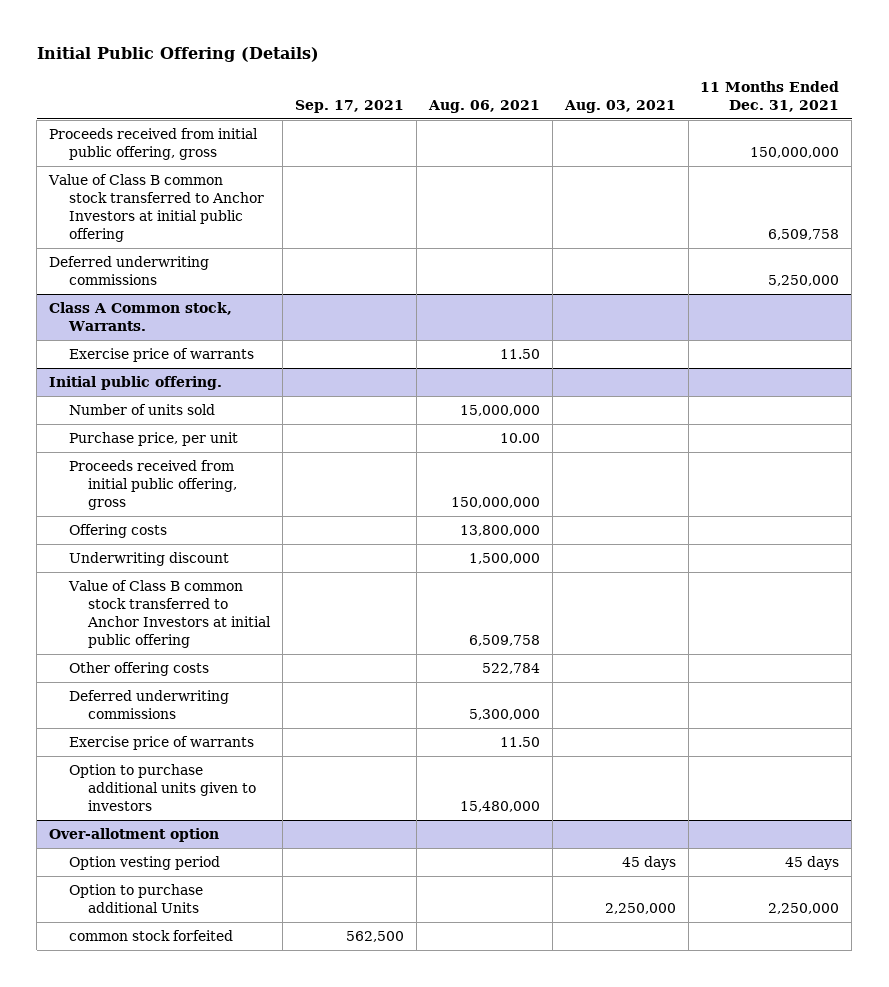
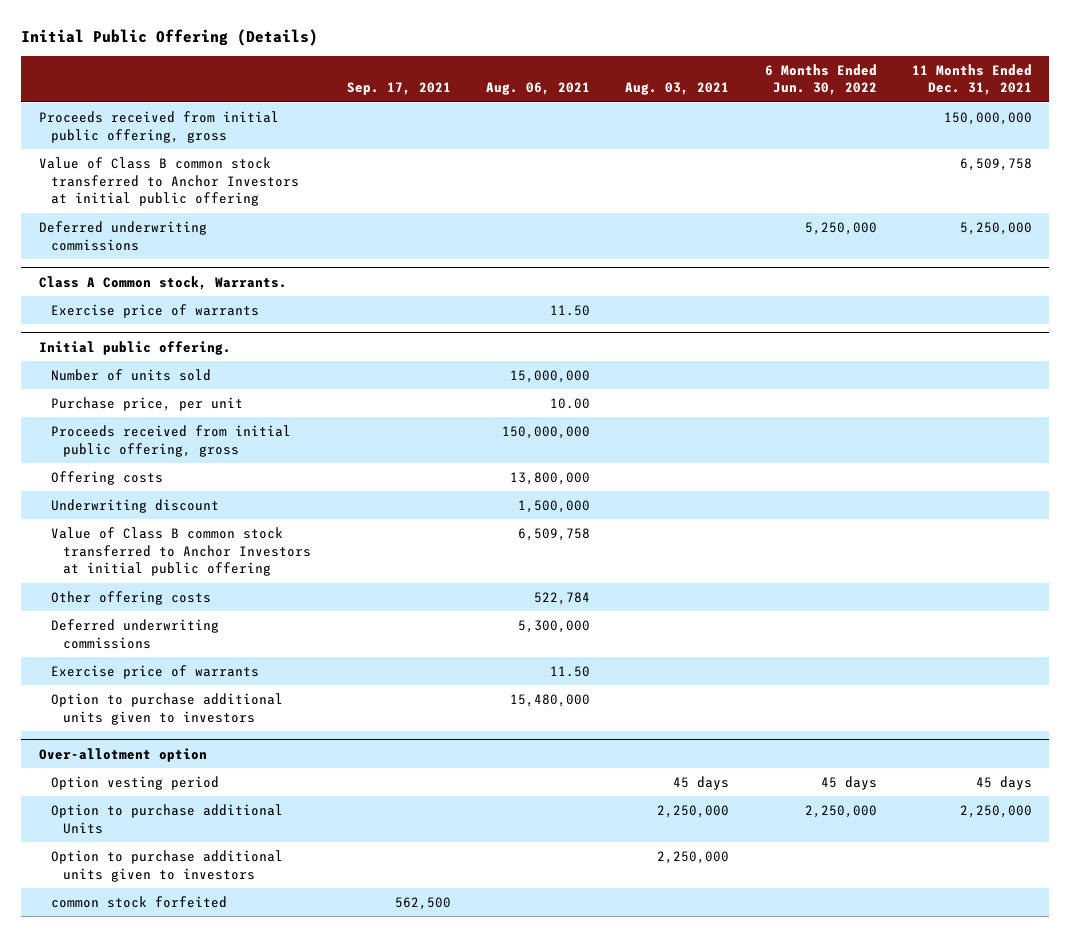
none -> [764,63,877,96] 6 Months Ended Jun. 30, 2022
none -> [50,849,283,882] Option to purchase additional units given to investors

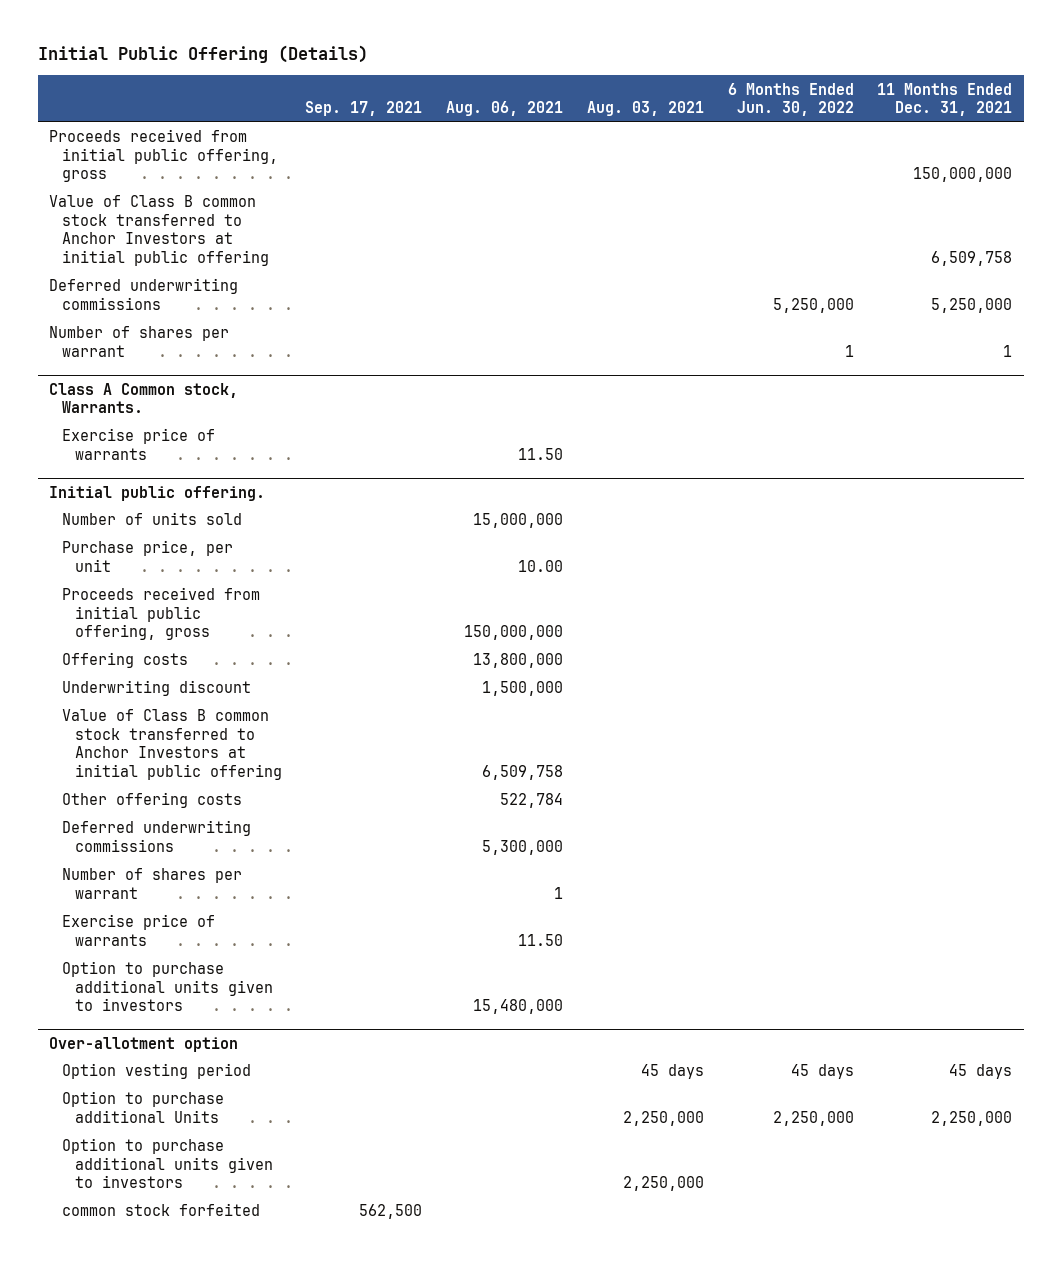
none -> [49,326,230,357] Number of shares per warrant
none -> [62,868,243,899] Number of shares per warrant

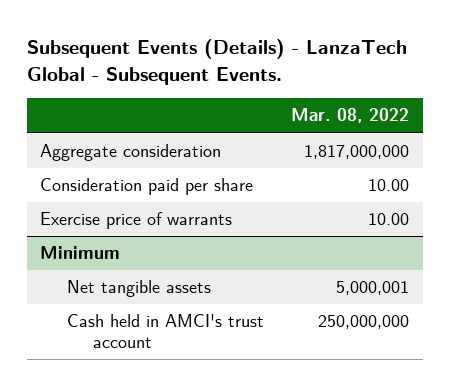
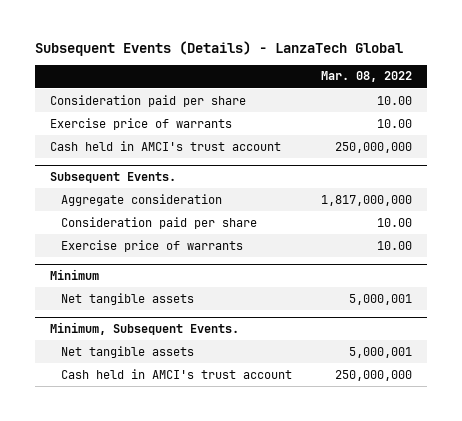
[26,38,407,85] Subsequent Events (Details) - LanzaTech Global - Subsequent Events. -> [34,41,403,57] Subsequent Events (Details) - LanzaTech Global
none -> [49,94,246,107] Consideration paid per share
none -> [49,117,232,130] Exercise price of warrants
none -> [49,140,281,151] Cash held in AMCI's trust account
none -> [49,172,176,184] Subsequent Events.
none -> [49,322,239,336] Minimum, Subsequent Events.
none -> [60,345,194,358] Net tangible assets

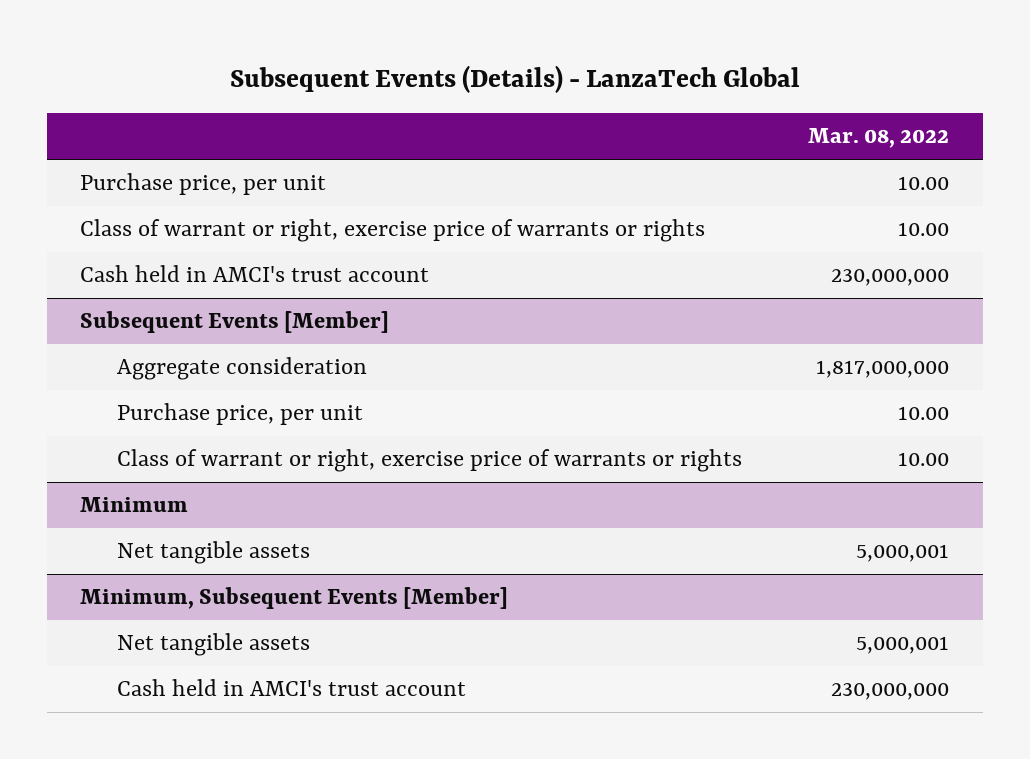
[49,94,246,107] Consideration paid per share -> [80,173,327,196] Purchase price, per unit
[49,117,232,130] Exercise price of warrants -> [80,219,706,243] Class of warrant or right, exercise price of warrants or rights
[335,141,413,153] 250,000,000 -> [831,269,950,287] 230,000,000
[49,172,176,184] Subsequent Events. -> [80,311,390,334] Subsequent Events [Member]
[60,216,257,229] Consideration paid per share -> [117,403,364,426] Purchase price, per unit
[60,239,243,252] Exercise price of warrants -> [117,449,743,473] Class of warrant or right, exercise price of warrants or rights
[49,322,239,336] Minimum, Subsequent Events. -> [80,587,509,610] Minimum, Subsequent Events [Member]
[335,369,413,381] 250,000,000 -> [831,683,950,701] 230,000,000

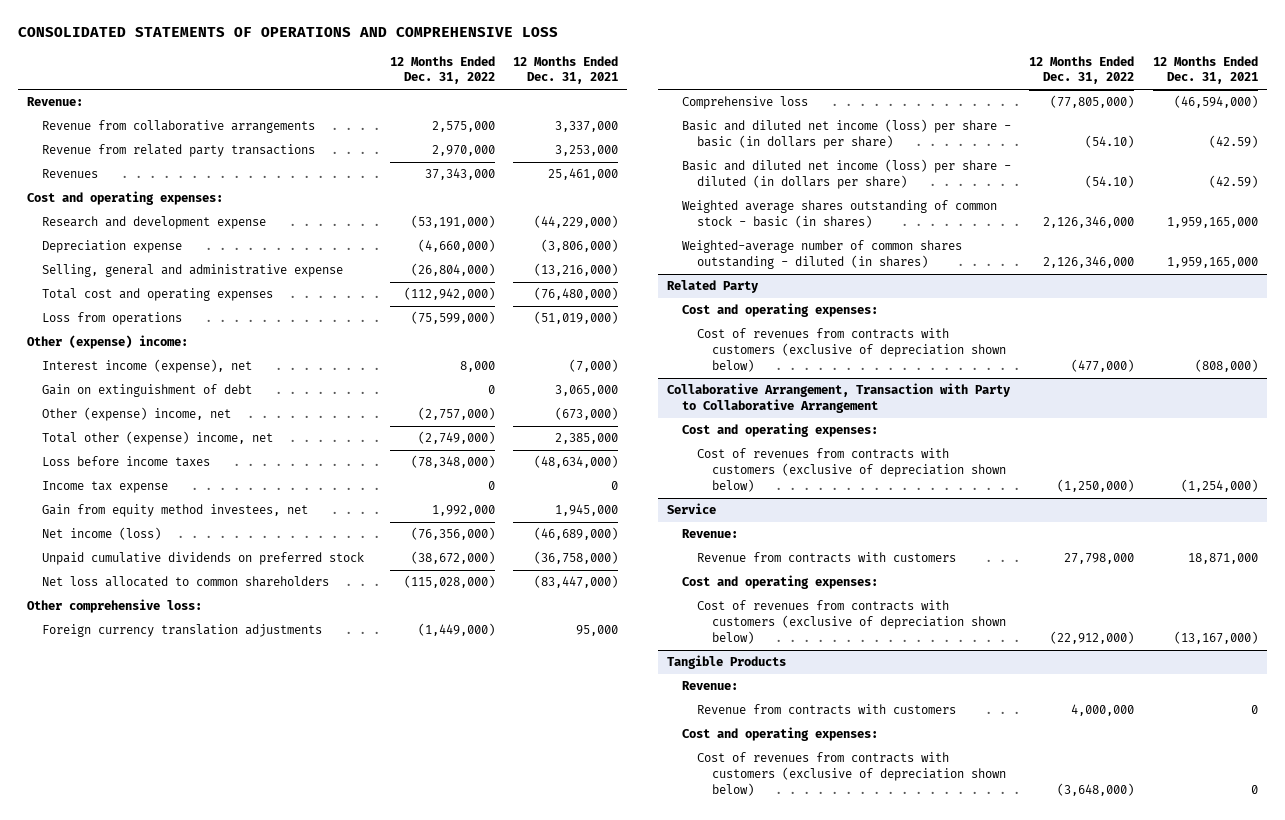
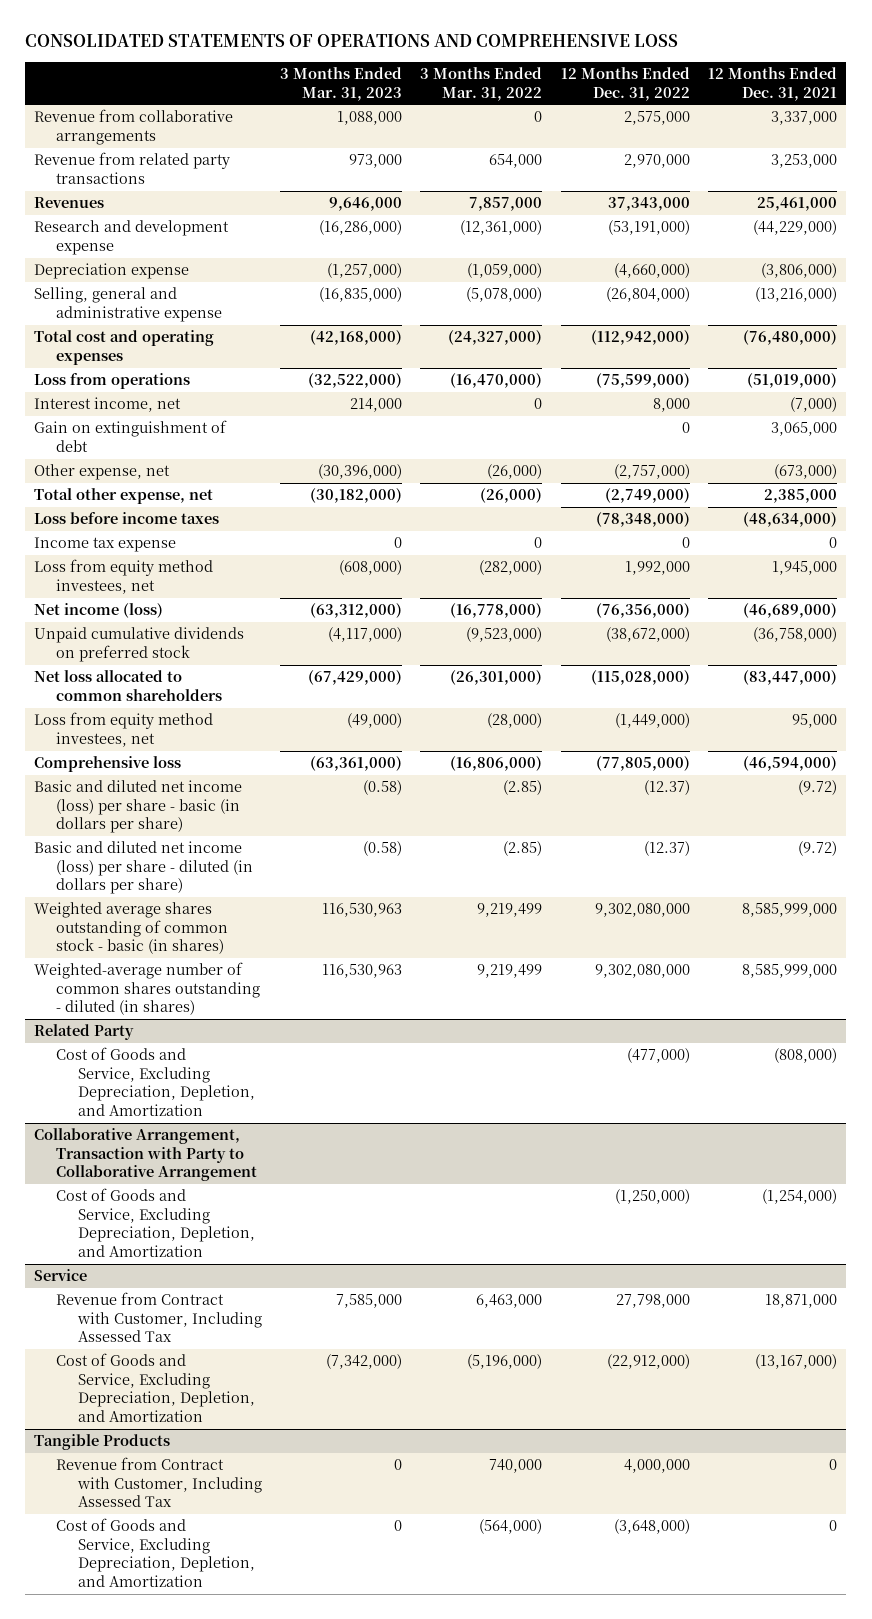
none -> [279,67,402,101] 3 Months Ended Mar. 31, 2023
none -> [420,67,543,101] 3 Months Ended Mar. 31, 2022
[27,97,84,107] Revenue: -> none
[27,191,224,206] Cost and operating expenses: -> none
[27,335,189,350] Other (expense) income: -> none
[42,359,253,374] Interest income (expense), net -> [34,397,182,413] Interest income, net
[42,407,232,422] Other (expense) income, net -> [34,464,171,481] Other expense, net
[42,431,274,446] Total other (expense) income, net -> [34,488,214,505] Total other expense, net
[42,504,309,518] Gain from equity method investees, net -> [34,559,214,594] Loss from equity method investees, net
[27,599,203,614] Other comprehensive loss: -> none
[42,624,323,638] Foreign currency translation adjustments -> [34,712,214,747] Loss from equity method investees, net
[1085,135,1135,149] (54.10) -> [643,780,690,796] (12.37)
[1208,135,1258,149] (42.59) -> [798,780,838,796] (9.72)
[1085,175,1135,189] (54.10) -> [643,841,690,857] (12.37)
[1208,175,1258,189] (42.59) -> [798,841,838,857] (9.72)
[1043,216,1135,229] 2,126,346,000 -> [594,903,690,918] 9,302,080,000
[1166,217,1258,229] 1,959,165,000 -> [742,903,838,918] 8,585,999,000
[1043,256,1135,269] 2,126,346,000 -> [594,964,690,979] 9,302,080,000
[1166,257,1258,269] 1,959,165,000 -> [742,964,838,979] 8,585,999,000
[681,303,878,318] Cost and operating expenses: -> none
[696,328,1006,372] Cost of revenues from contracts with customers (exclusive of depreciation shown below) -> [55,1047,255,1116] Cost of Goods and Service, Excluding Depreciation, Depletion, and Amortization
[681,423,878,438] Cost and operating expenses: -> none
[696,448,1006,492] Cost of revenues from contracts with customers (exclusive of depreciation shown below) -> [55,1188,255,1257] Cost of Goods and Service, Excluding Depreciation, Depletion, and Amortization
[681,529,738,539] Revenue: -> none
[681,575,878,590] Cost and operating expenses: -> none
[696,552,956,564] Revenue from contracts with customers -> [55,1292,262,1343] Revenue from Contract with Customer, Including Assessed Tax
[696,600,1006,644] Cost of revenues from contracts with customers (exclusive of depreciation shown below) -> [55,1353,255,1422] Cost of Goods and Service, Excluding Depreciation, Depletion, and Amortization
[681,681,738,691] Revenue: -> none
[681,727,878,742] Cost and operating expenses: -> none
[696,704,956,716] Revenue from contracts with customers -> [55,1457,262,1508] Revenue from Contract with Customer, Including Assessed Tax
[696,752,1006,796] Cost of revenues from contracts with customers (exclusive of depreciation shown below) -> [55,1518,255,1587] Cost of Goods and Service, Excluding Depreciation, Depletion, and Amortization

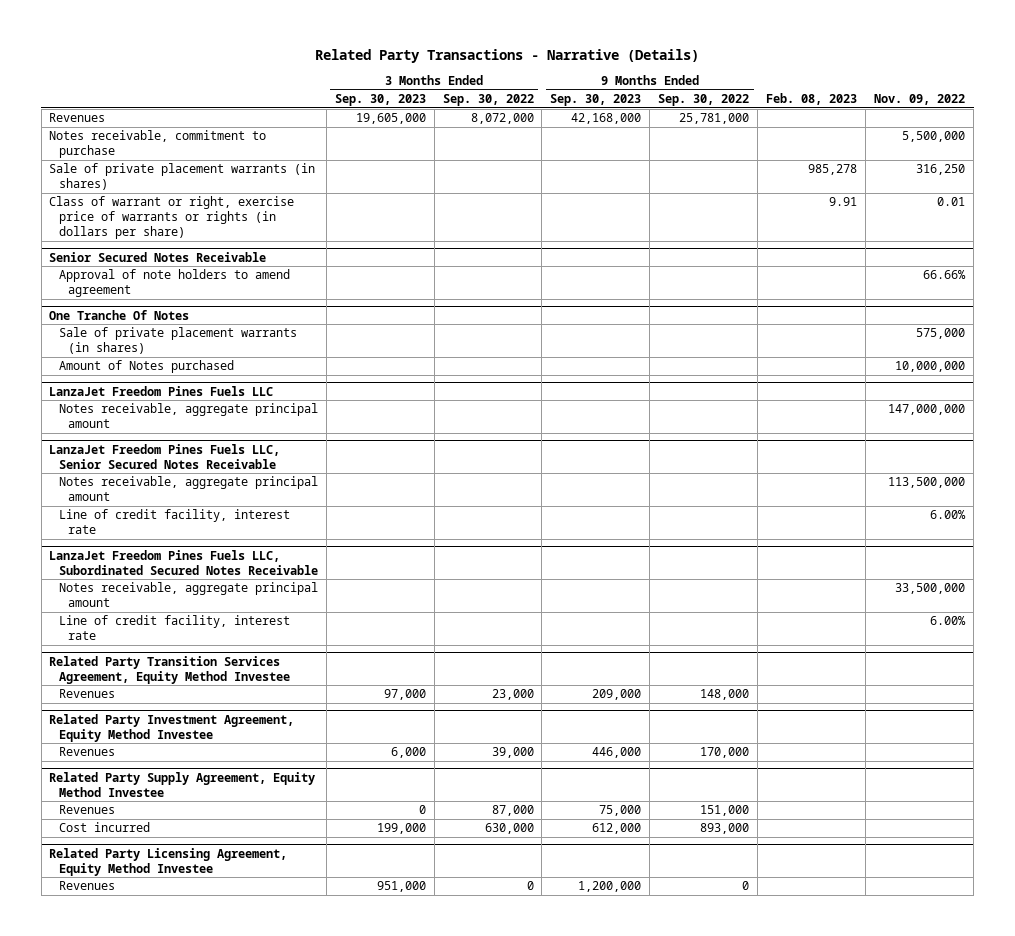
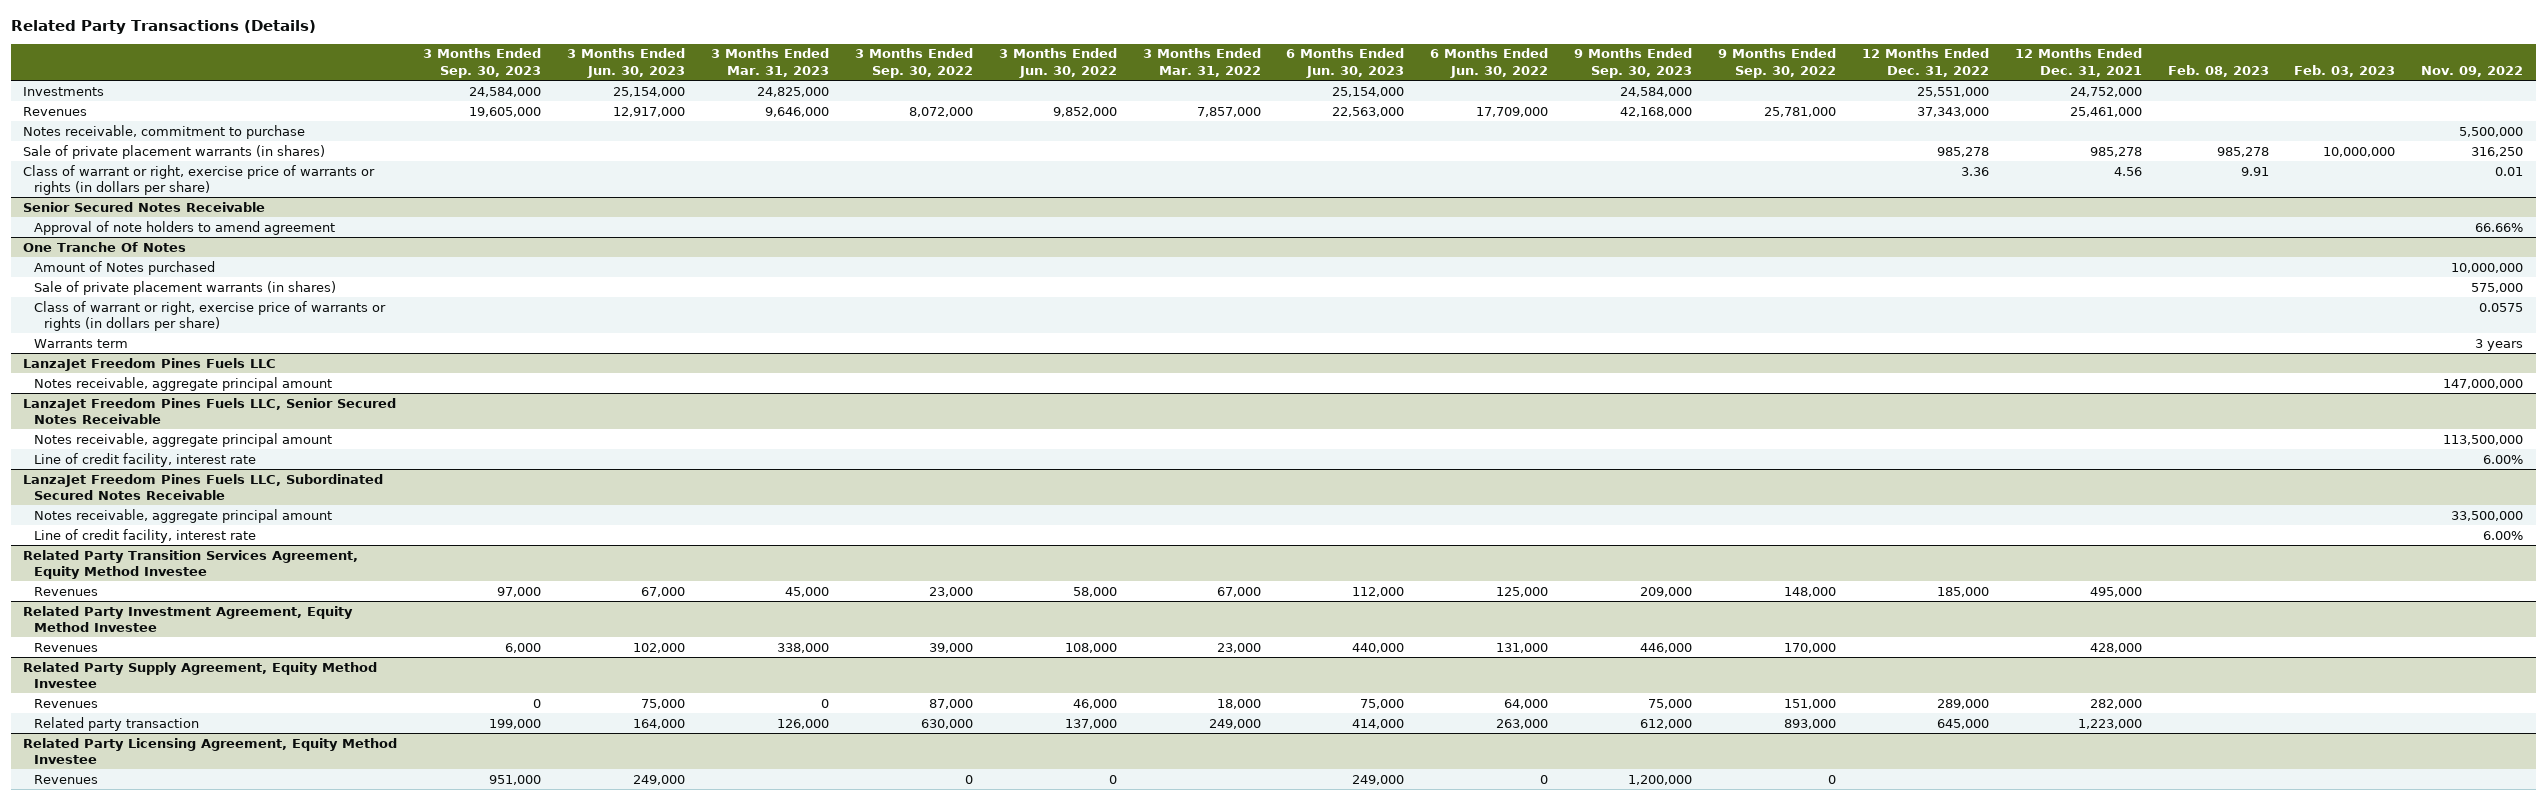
[315,48,700,63] Related Party Transactions - Narrative (Details) -> [10,19,316,34] Related Party Transactions (Details)
none -> [567,48,686,78] 3 Months Ended Jun. 30, 2023
none -> [711,48,830,77] 3 Months Ended Mar. 31, 2023
none -> [998,48,1117,78] 3 Months Ended Jun. 30, 2022
none -> [1142,48,1261,77] 3 Months Ended Mar. 31, 2022
none -> [1286,48,1405,78] 6 Months Ended Jun. 30, 2023
none -> [1430,48,1549,78] 6 Months Ended Jun. 30, 2022
none -> [1861,48,1989,77] 12 Months Ended Dec. 31, 2022
none -> [2014,48,2142,77] 12 Months Ended Dec. 31, 2021
none -> [2294,64,2396,77] Feb. 03, 2023
none -> [23,86,105,96] Investments
[58,327,297,355] Sale of private placement warrants (in shares) -> [33,280,336,295] Sale of private placement warrants (in shares)
none -> [33,300,386,332] Class of warrant or right, exercise price of warrants or rights (in dollars per share)
none -> [33,338,128,348] Warrants term
[58,822,150,833] Cost incurred -> [33,716,199,731] Related party transaction

